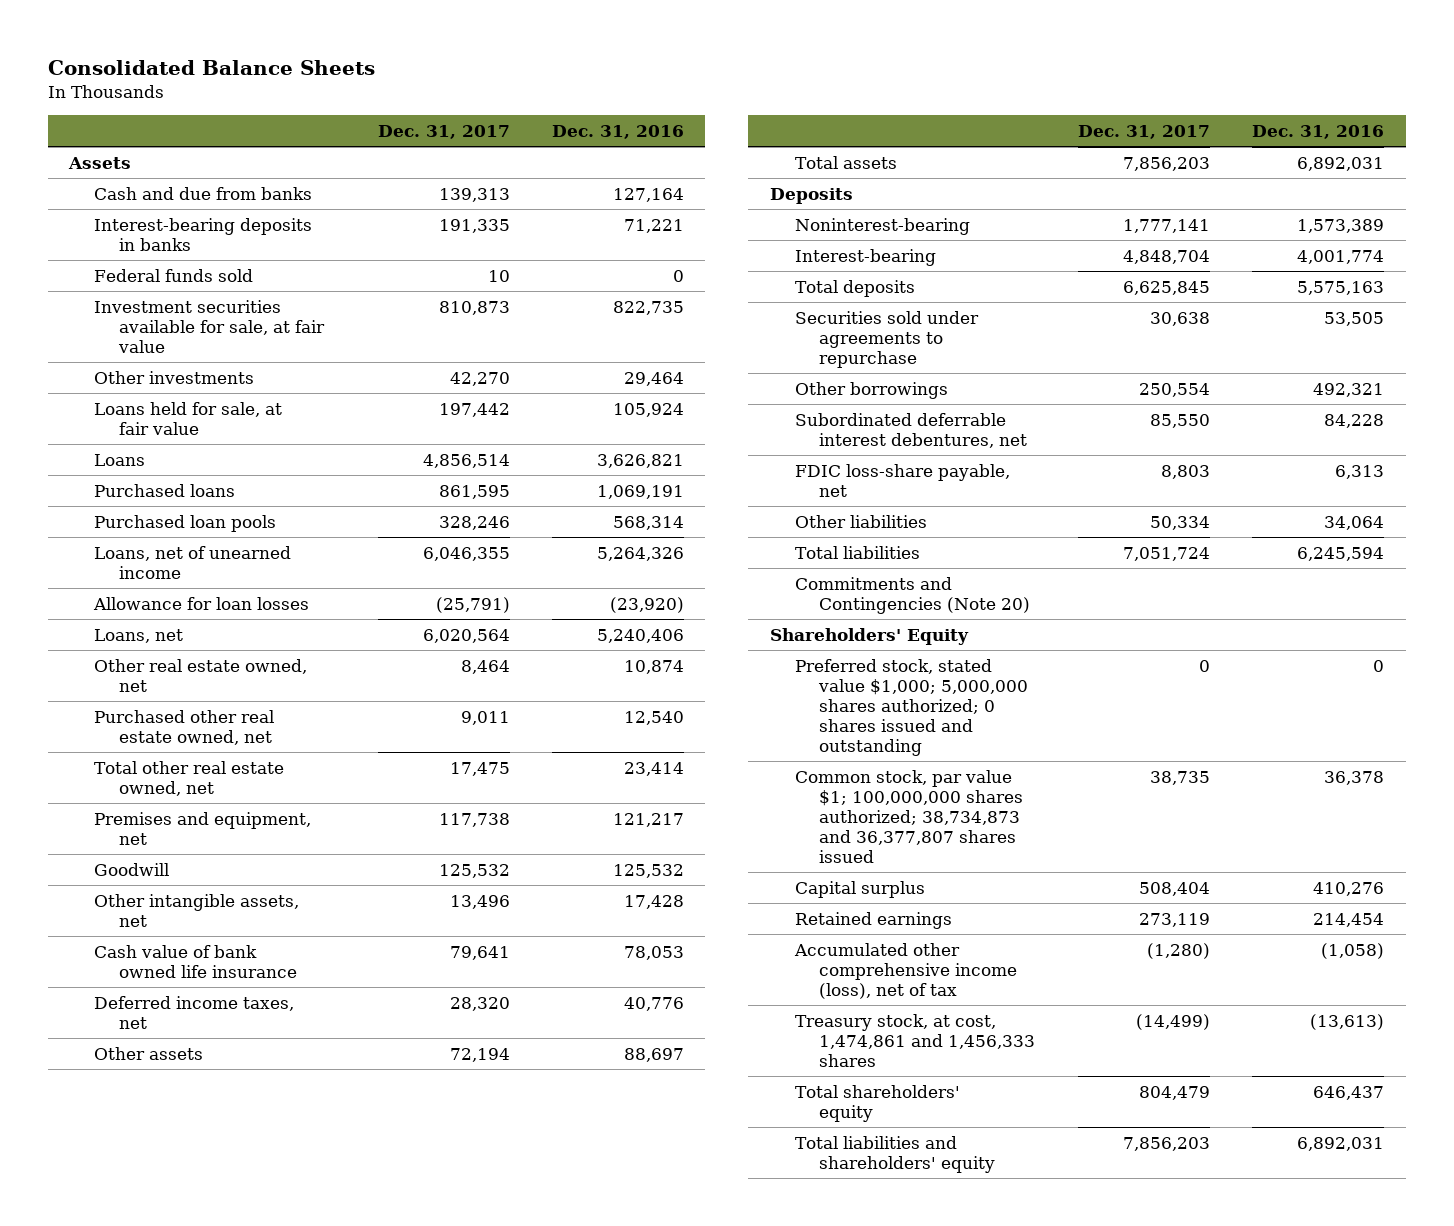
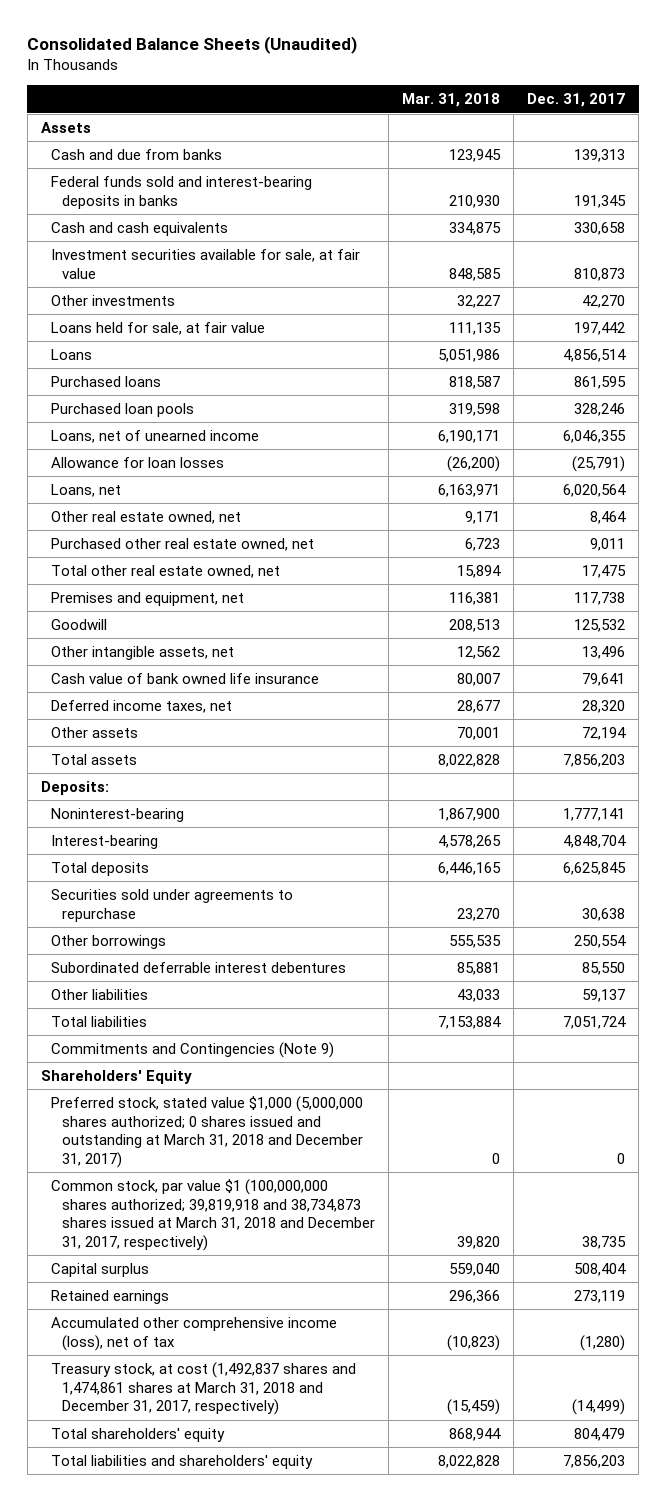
[48,59,376,75] Consolidated Balance Sheets -> [27,36,358,55] Consolidated Balance Sheets (Unaudited)
[552,125,685,140] Dec. 31, 2016 -> none
none -> [402,93,501,108] Mar. 31, 2018
[94,217,313,251] Interest-bearing deposits in banks -> none
[94,268,254,282] Federal funds sold -> [51,175,313,209] Federal funds sold and interest-bearing deposits in banks
[487,269,510,282] 10 -> [574,194,627,208] 191,345
none -> [51,221,229,236] Cash and cash equivalents
[769,187,853,204] Deposits -> [41,780,110,795] Deposits:
[794,463,1010,497] FDIC loss-share payable, net -> none
[794,412,1028,448] Subordinated deferrable interest debentures, net -> [51,961,347,973] Subordinated deferrable interest debentures
[1149,515,1210,530] 50,334 -> [582,988,626,1002] 59,137
[794,576,1031,614] Commitments and Contingencies (Note 20) -> [51,1041,335,1058] Commitments and Contingencies (Note 9)
[794,658,1029,756] Preferred stock, stated value $1,000; 5,000,000 shares authorized; 0 shares issued and outstanding -> [51,1095,364,1168] Preferred stock, stated value $1,000 (5,000,000 shares authorized; 0 shares issued and outstanding at March 31, 2018 and December 31, 2017)
[794,769,1024,863] Common stock, par value $1; 100,000,000 shares authorized; 38,734,873 and 36,377,807 shares issued -> [51,1178,375,1251] Common stock, par value $1 (100,000,000 shares authorized; 39,819,918 and 38,734,873 shares issued at March 31, 2018 and December 31, 2017, respectively)
[794,1013,1036,1067] Treasury stock, at cost, 1,474,861 and 1,456,333 shares -> [51,1361,357,1416] Treasury stock, at cost (1,492,837 shares and 1,474,861 shares at March 31, 2018 and December 31, 2017, respectively)

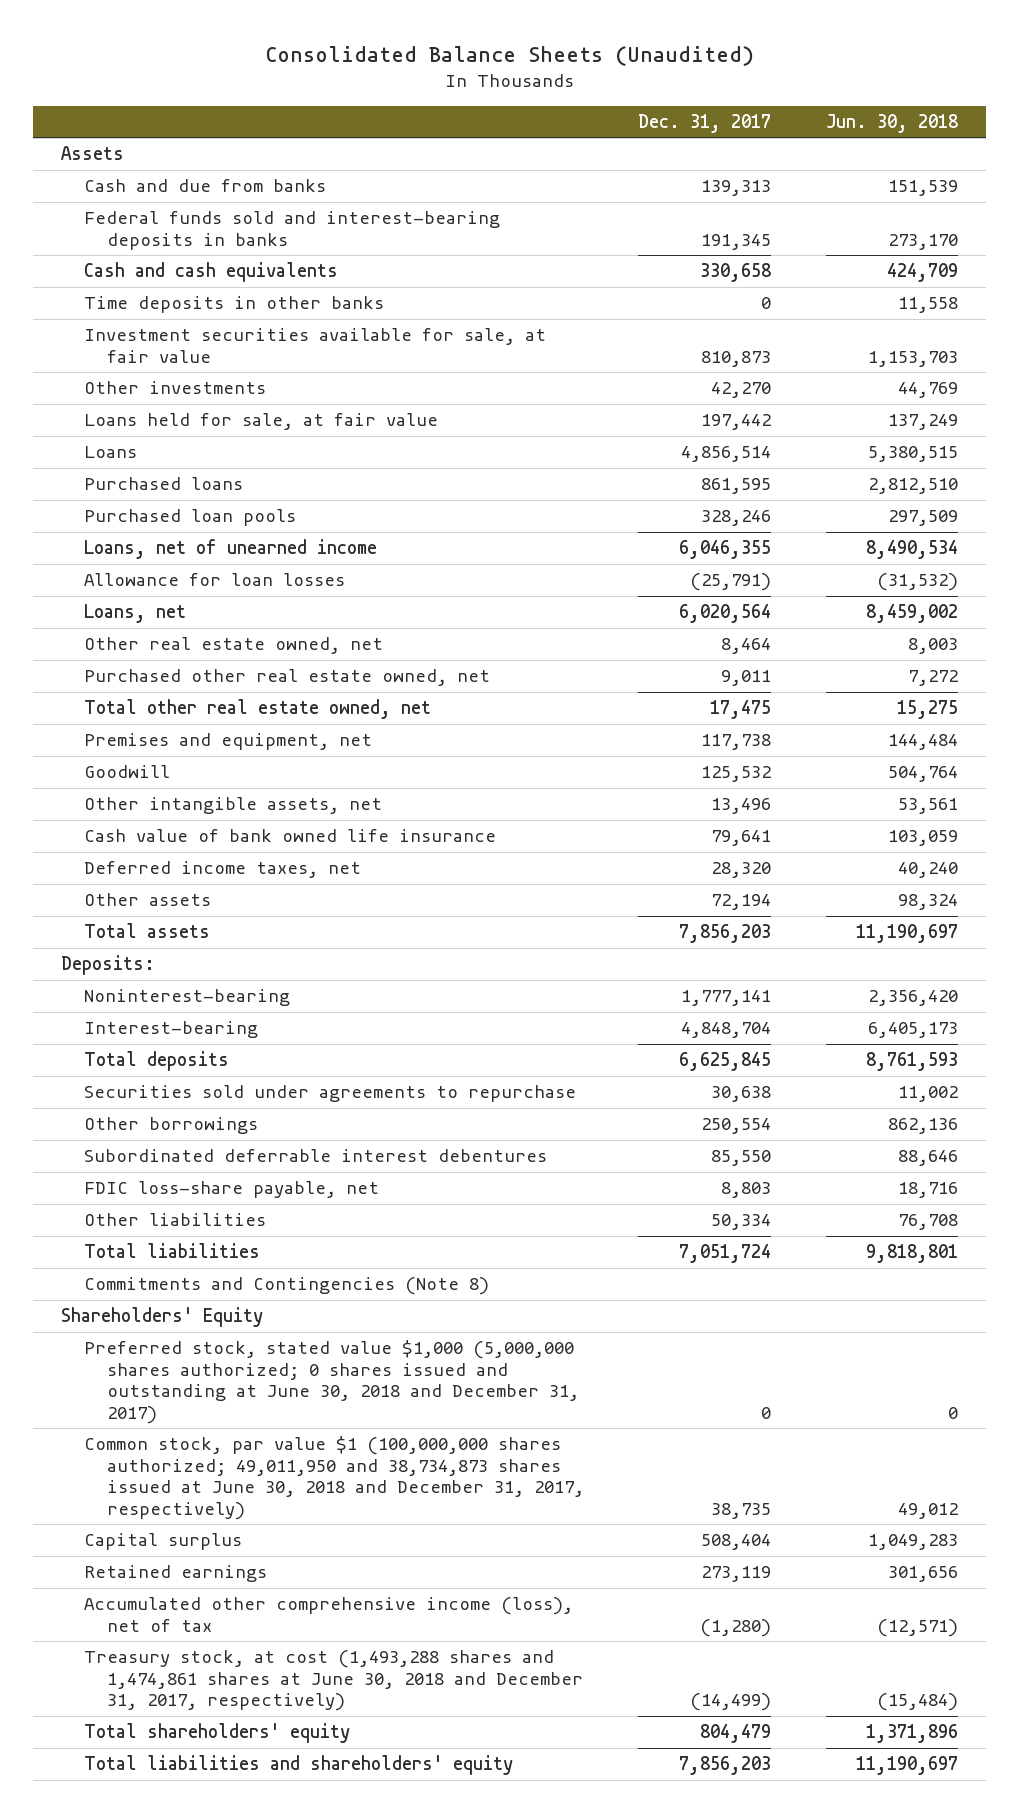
[402,93,501,108] Mar. 31, 2018 -> none
none -> [826,113,959,133] Jun. 30, 2018
none -> [83,296,384,314] Time deposits in other banks
none -> [83,1181,379,1199] FDIC loss-share payable, net
[582,988,626,1002] 59,137 -> [711,1214,772,1231] 50,334
[51,1041,335,1058] Commitments and Contingencies (Note 9) -> [83,1277,489,1296] Commitments and Contingencies (Note 8)
[51,1095,364,1168] Preferred stock, stated value $1,000 (5,000,000 shares authorized; 0 shares issued and outstanding at March 31, 2018 and December 31, 2017) -> [83,1340,579,1425] Preferred stock, stated value $1,000 (5,000,000 shares authorized; 0 shares issued and outstanding at June 30, 2018 and December 31, 2017)
[51,1178,375,1251] Common stock, par value $1 (100,000,000 shares authorized; 39,819,918 and 38,734,873 shares issued at March 31, 2018 and December 31, 2017, respectively) -> [83,1436,584,1521] Common stock, par value $1 (100,000,000 shares authorized; 49,011,950 and 38,734,873 shares issued at June 30, 2018 and December 31, 2017, respectively)
[51,1361,357,1416] Treasury stock, at cost (1,492,837 shares and 1,474,861 shares at March 31, 2018 and December 31, 2017, respectively) -> [83,1650,583,1712] Treasury stock, at cost (1,493,288 shares and 1,474,861 shares at June 30, 2018 and December 31, 2017, respectively)

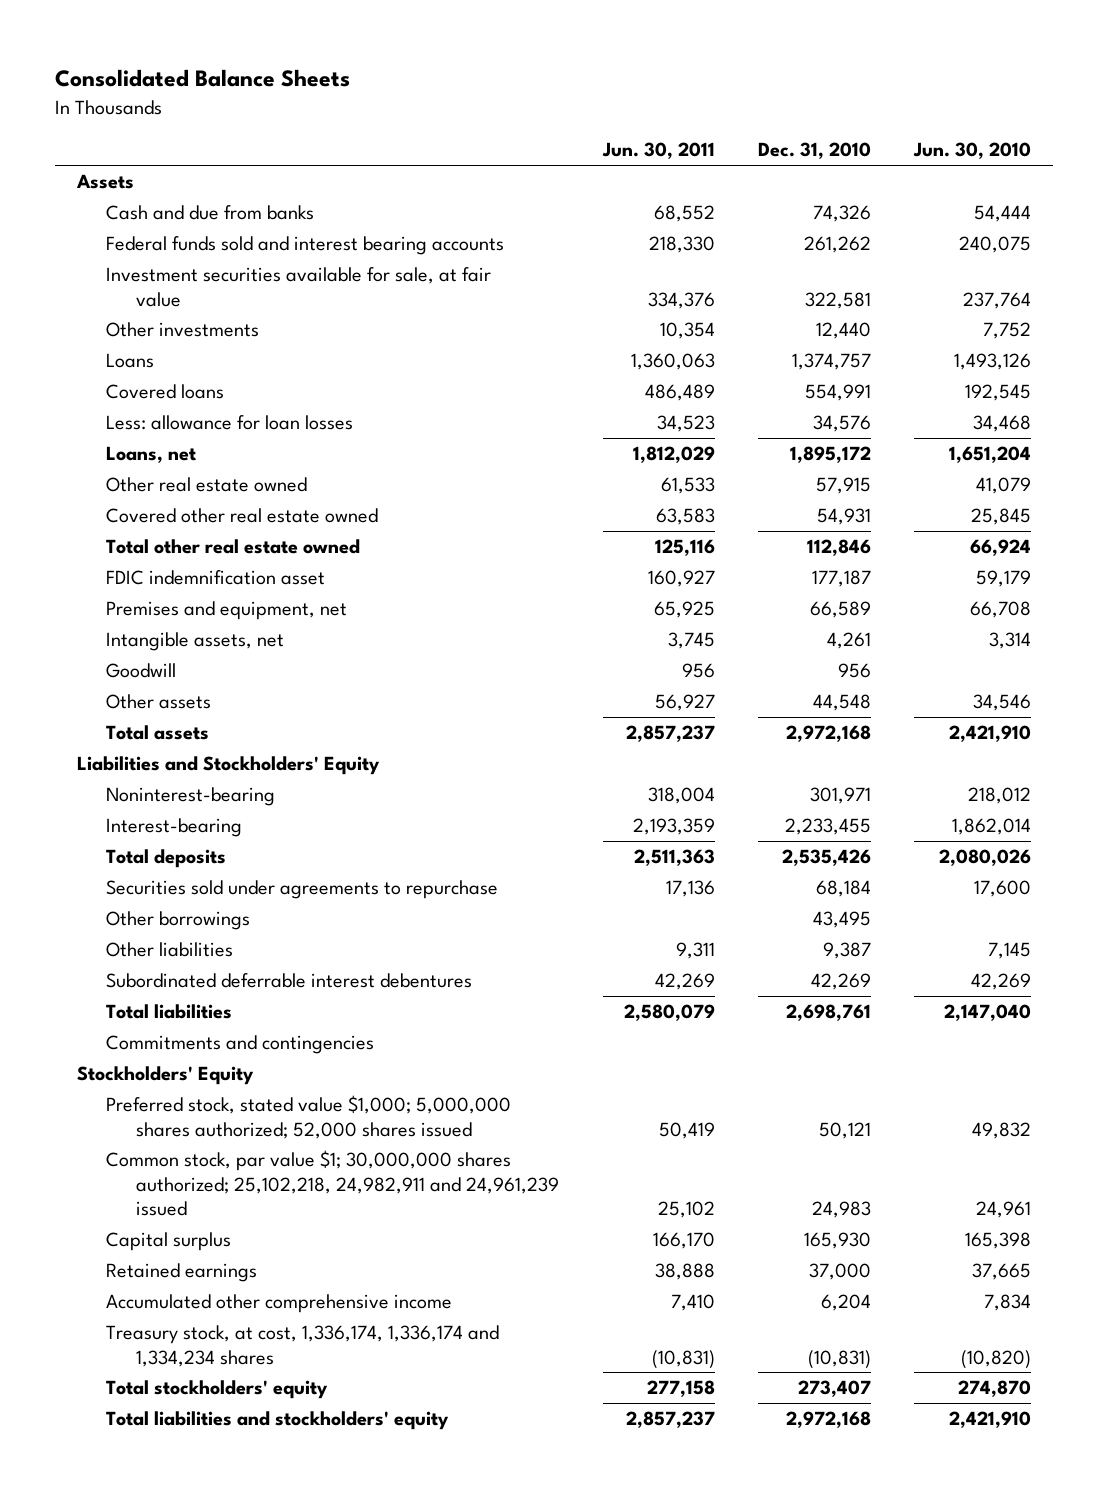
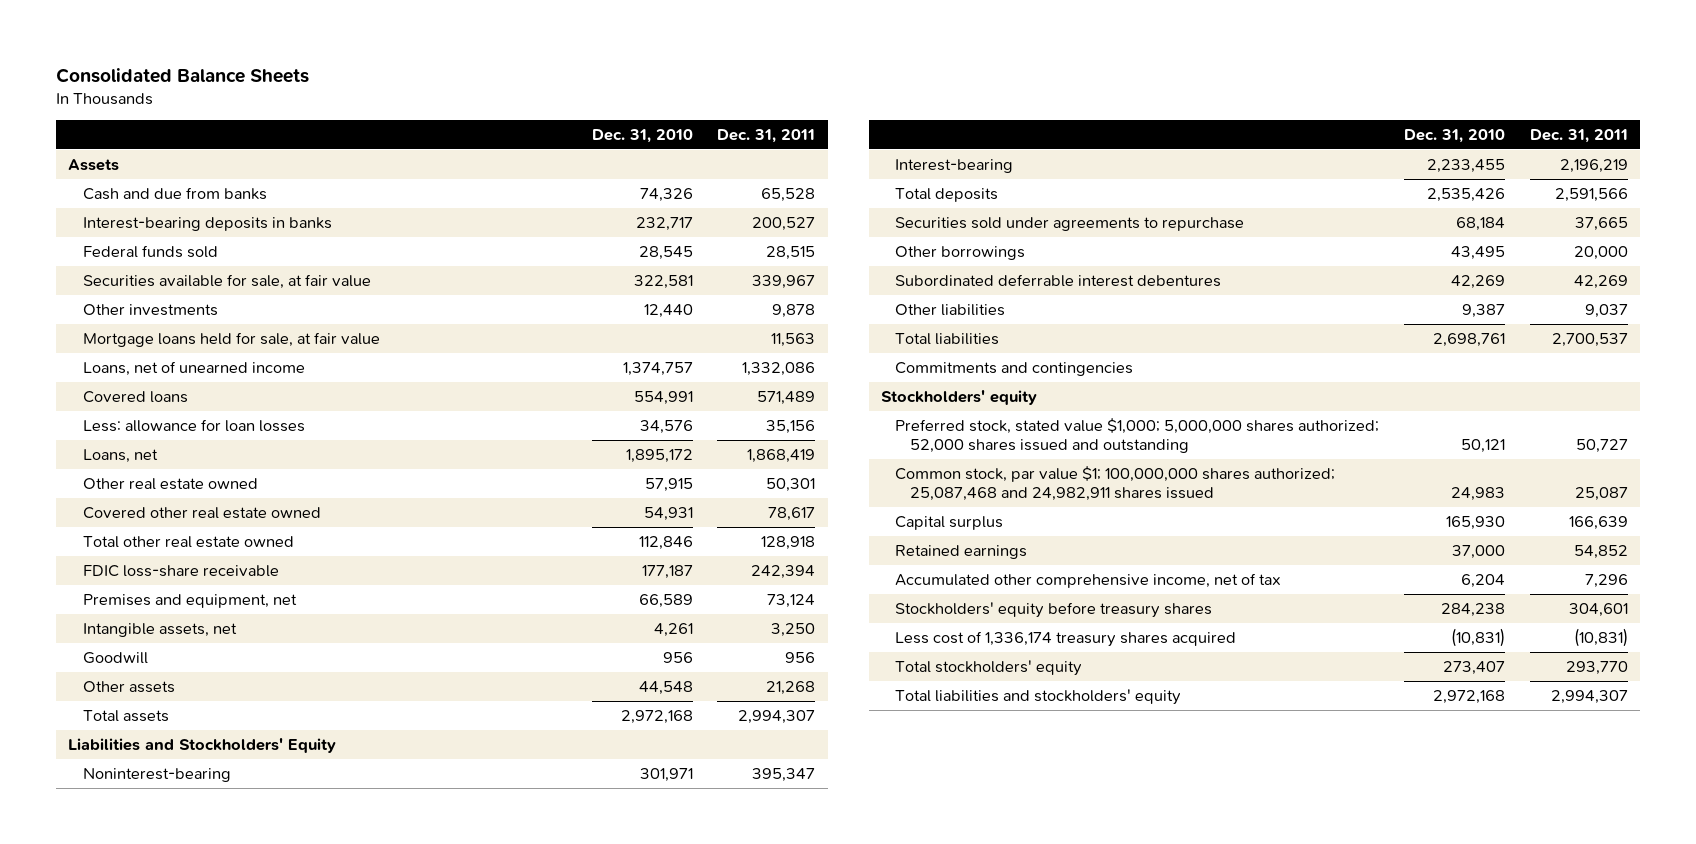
[601,142,715,160] Jun. 30, 2011 -> none
[913,142,1032,160] Jun. 30, 2010 -> none
none -> [717,129,816,144] Dec. 31, 2011
[106,236,505,256] Federal funds sold and interest bearing accounts -> none
none -> [83,216,333,231] Interest-bearing deposits in banks
none -> [83,244,219,258] Federal funds sold
[106,267,492,307] Investment securities available for sale, at fair value -> [83,273,372,289] Securities available for sale, at fair value
none -> [83,331,381,347] Mortgage loans held for sale, at fair value
[106,353,155,369] Loans -> [83,360,306,376] Loans, net of unearned income
[106,570,326,586] FDIC indemnification asset -> [83,564,280,577] FDIC loss-share receivable
[106,942,234,958] Other liabilities -> [895,303,1006,316] Other liabilities
[76,1066,254,1086] Stockholders' Equity -> [880,389,1037,405] Stockholders' equity
[106,1095,512,1139] Preferred stock, stated value $1,000; 5,000,000 shares authorized; 52,000 shares issued -> [895,417,1380,454] Preferred stock, stated value $1,000; 5,000,000 shares authorized; 52,000 shares issued and outstanding
[106,1150,560,1216] Common stock, par value $1; 30,000,000 shares authorized; 25,102,218, 24,982,911 and 24,961,239 issued -> [895,465,1336,502] Common stock, par value $1; 100,000,000 shares authorized; 25,087,468 and 24,982,911 shares issued
[106,1294,453,1314] Accumulated other comprehensive income -> [895,572,1282,588] Accumulated other comprehensive income, net of tax
none -> [895,601,1213,618] Stockholders' equity before treasury shares
[106,1325,500,1367] Treasury stock, at cost, 1,336,174, 1,336,174 and 1,334,234 shares -> [895,630,1237,647] Less cost of 1,336,174 treasury shares acquired

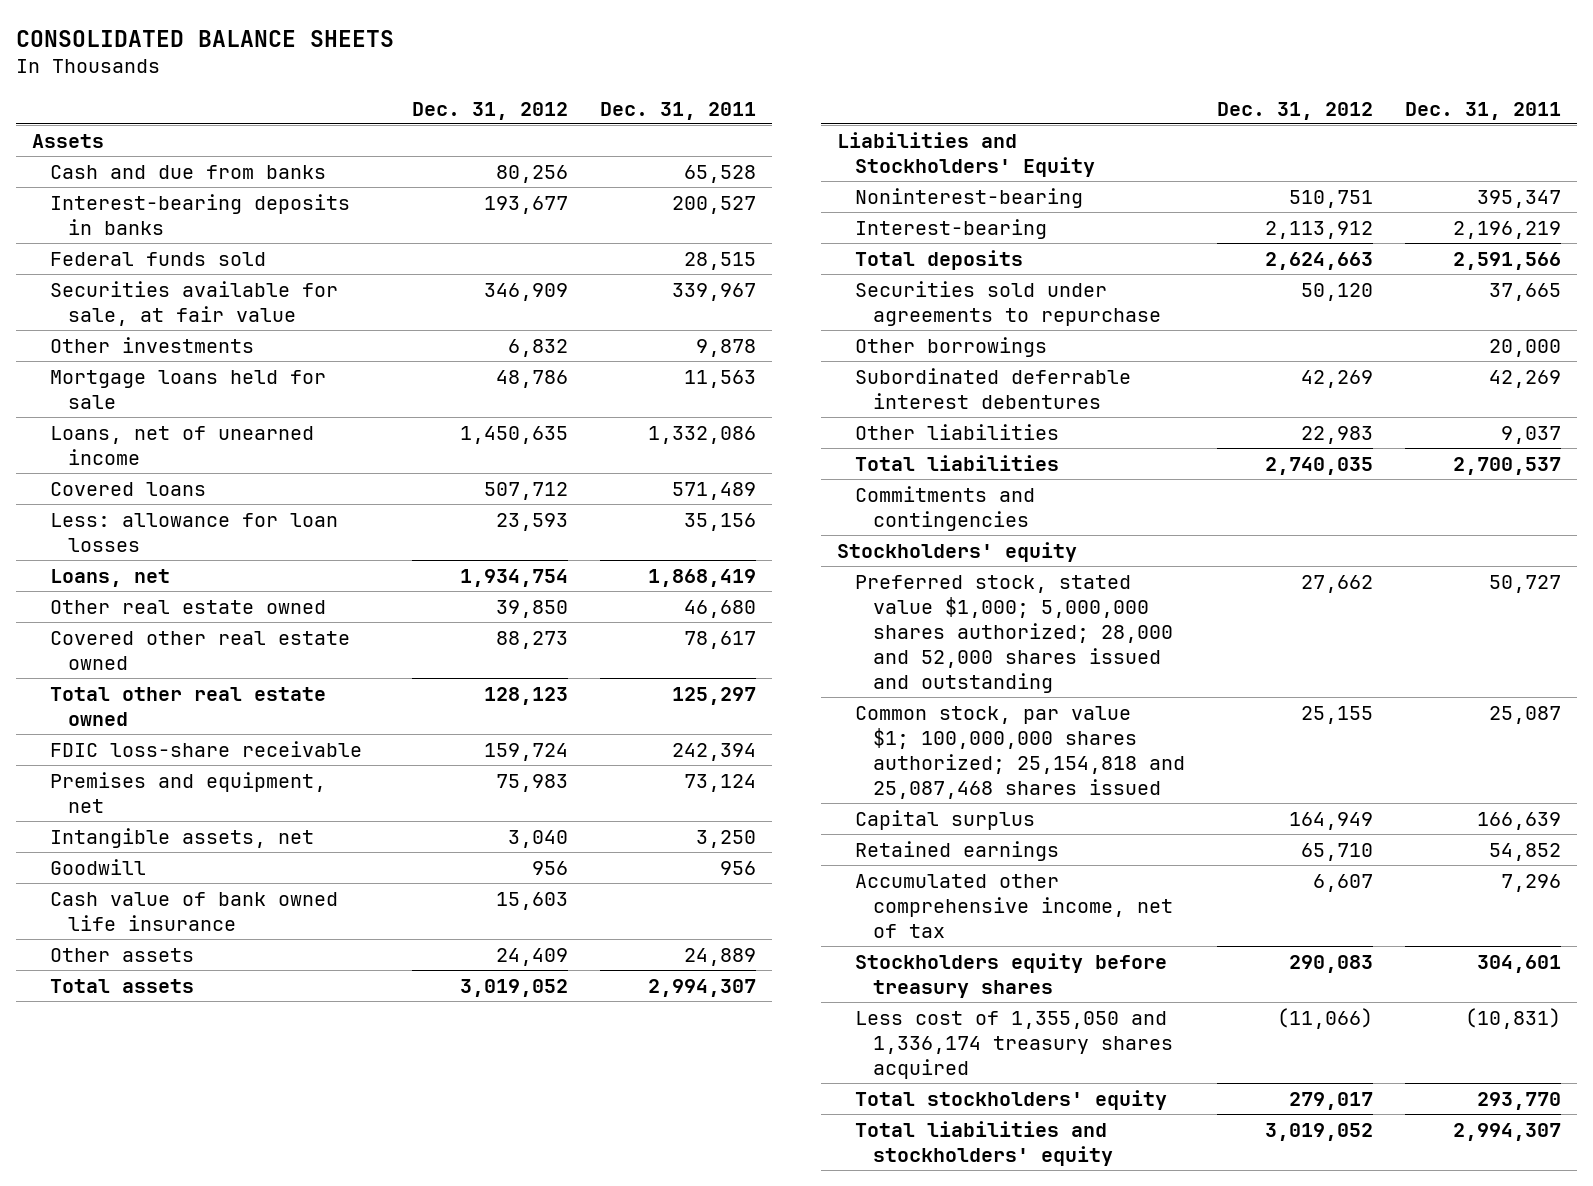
[56,67,310,83] Consolidated Balance Sheets -> [16,29,395,47] CONSOLIDATED BALANCE SHEETS
[591,129,693,144] Dec. 31, 2010 -> none
none -> [412,101,569,120] Dec. 31, 2012
[83,331,381,347] Mortgage loans held for sale, at fair value -> [50,369,327,409] Mortgage loans held for sale
[766,477,816,492] 50,301 -> [684,599,757,618] 46,680
[761,535,816,550] 128,918 -> [672,686,757,705] 125,297
none -> [50,891,339,931] Cash value of bank owned life insurance
[766,680,816,695] 21,268 -> [684,947,757,966] 24,889
[895,417,1380,454] Preferred stock, stated value $1,000; 5,000,000 shares authorized; 52,000 shares issued and outstanding -> [855,574,1174,693] Preferred stock, stated value $1,000; 5,000,000 shares authorized; 28,000 and 52,000 shares issued and outstanding
[895,465,1336,502] Common stock, par value $1; 100,000,000 shares authorized; 25,087,468 and 24,982,911 shares issued -> [855,705,1186,799] Common stock, par value $1; 100,000,000 shares authorized; 25,154,818 and 25,087,468 shares issued
[895,601,1213,618] Stockholders' equity before treasury shares -> [855,952,1168,998] Stockholders equity before treasury shares
[895,630,1237,647] Less cost of 1,336,174 treasury shares acquired -> [855,1010,1174,1079] Less cost of 1,355,050 and 1,336,174 treasury shares acquired

